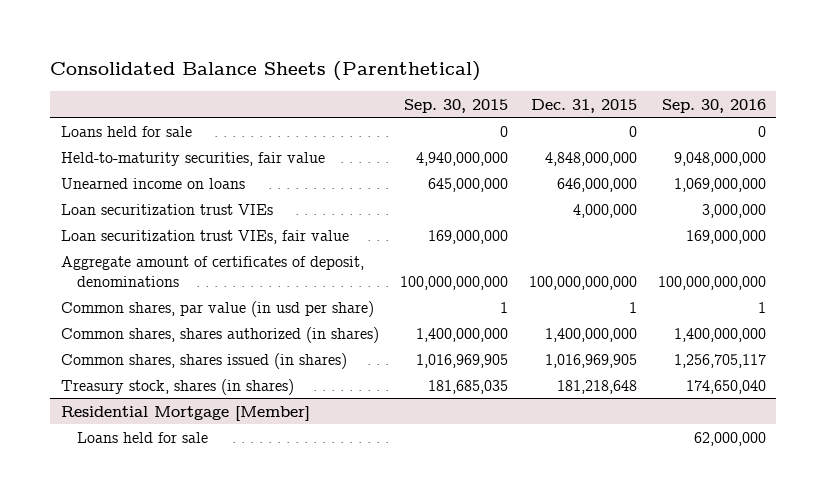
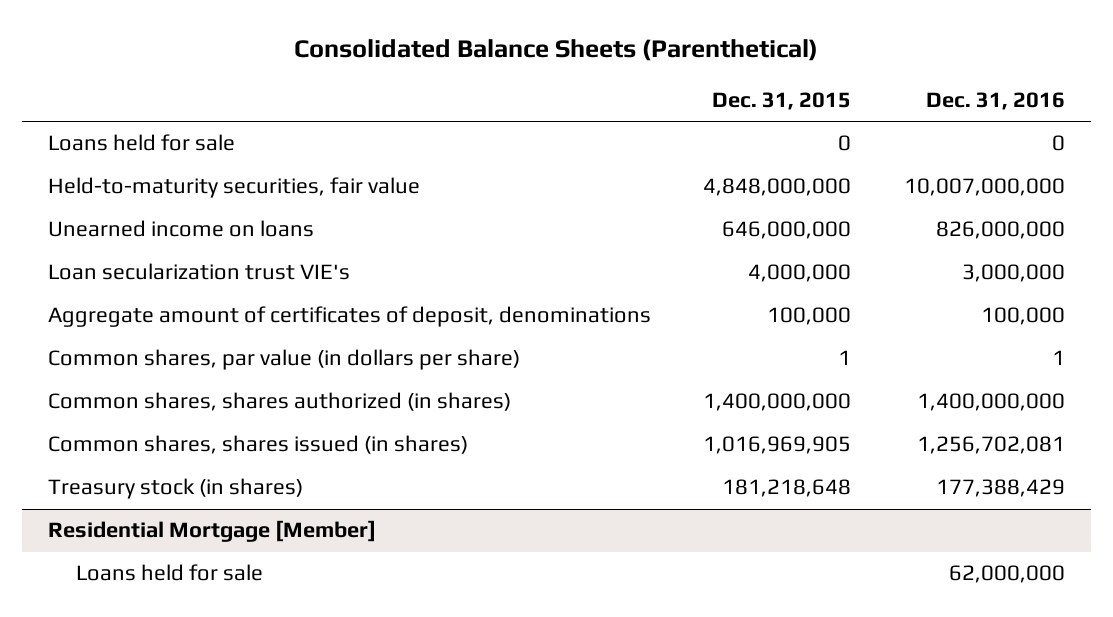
[403,98,508,113] Sep. 30, 2015 -> none
[661,98,766,113] Sep. 30, 2016 -> none
none -> [925,92,1065,111] Dec. 31, 2016
[60,229,349,244] Loan securitization trust VIEs, fair value -> none
[60,203,273,215] Loan securitization trust VIEs -> [48,263,351,281] Loan secularization trust VIE's
[528,275,637,290] 100,000,000,000 -> [767,307,852,326] 100,000
[60,300,374,317] Common shares, par value (in usd per share) -> [48,349,521,371] Common shares, par value (in dollars per share)
[60,378,294,395] Treasury stock, shares (in shares) -> [48,478,304,500] Treasury stock (in shares)

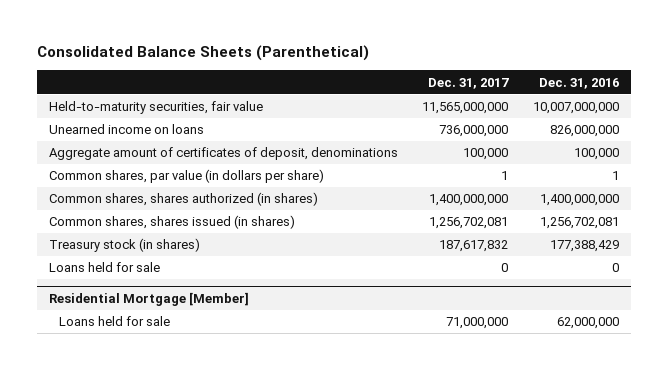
[712,92,852,111] Dec. 31, 2015 -> none
none -> [428,77,510,89] Dec. 31, 2017
[48,263,351,281] Loan secularization trust VIE's -> none
[48,134,236,152] Loans held for sale -> [48,262,160,273] Loans held for sale

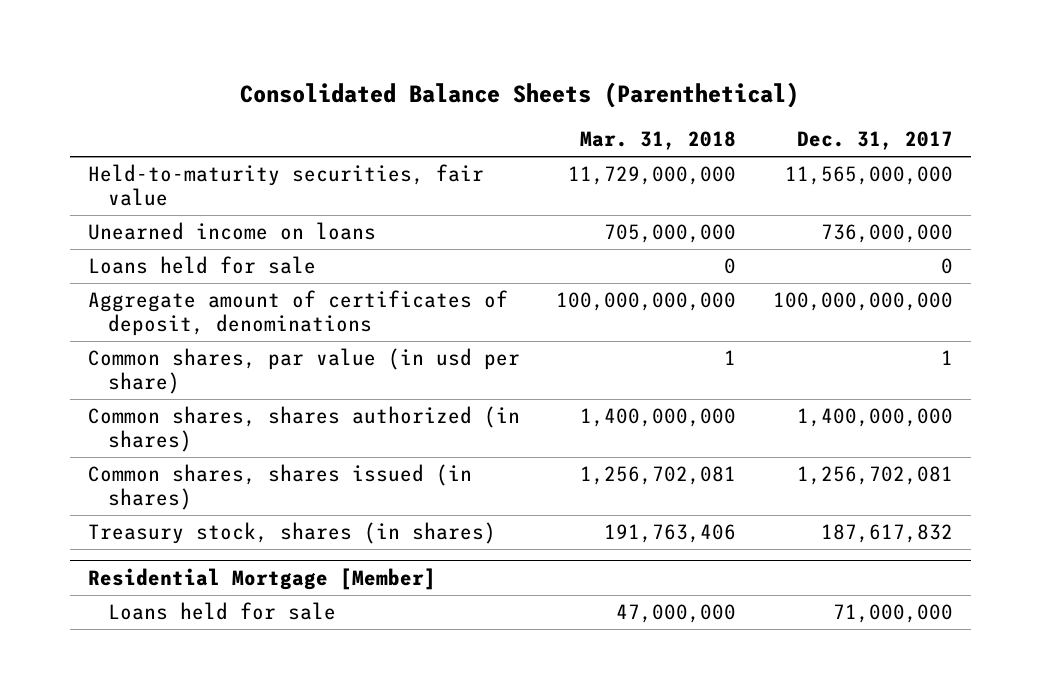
[538,77,619,89] Dec. 31, 2016 -> none
none -> [580,131,737,151] Mar. 31, 2018
[48,262,160,273] Loans held for sale -> [88,256,317,275] Loans held for sale
[463,148,509,161] 100,000 -> [772,292,953,312] 100,000,000,000
[48,169,324,184] Common shares, par value (in dollars per share) -> [88,348,521,394] Common shares, par value (in usd per share)
[48,238,200,253] Treasury stock (in shares) -> [88,522,497,545] Treasury stock, shares (in shares)

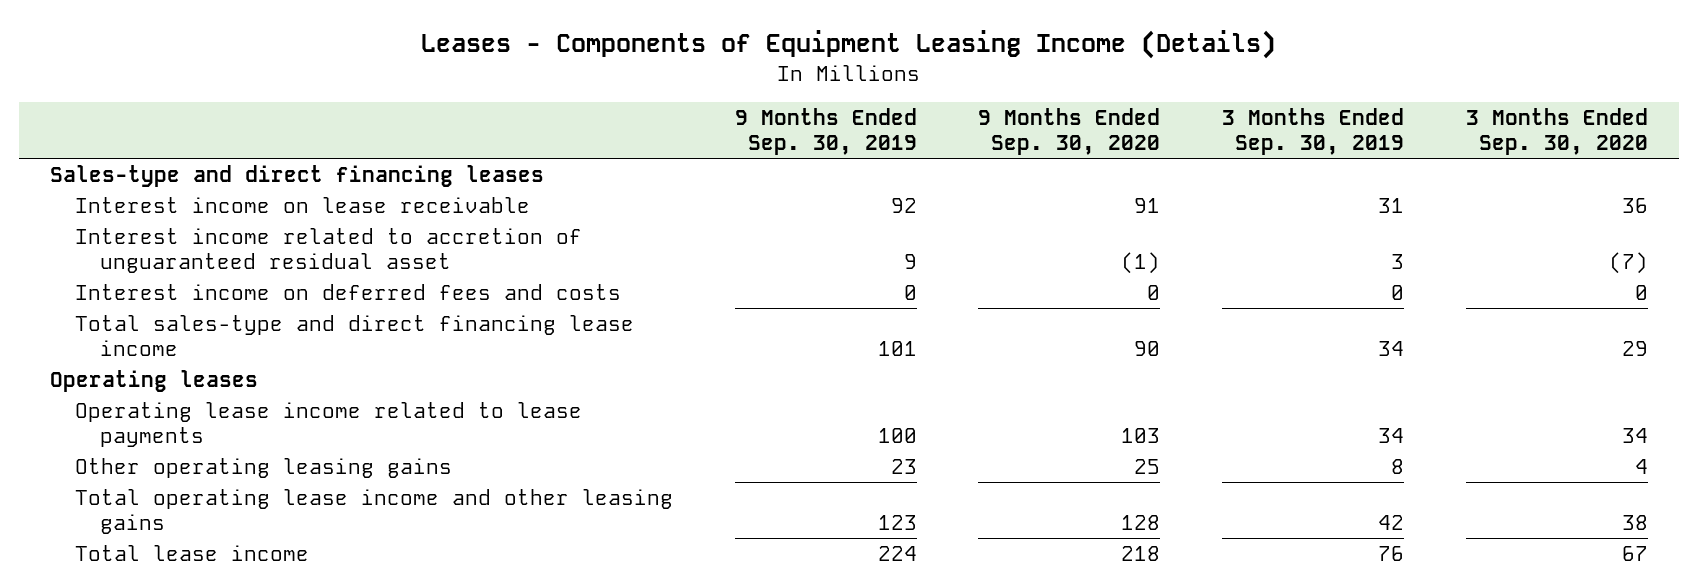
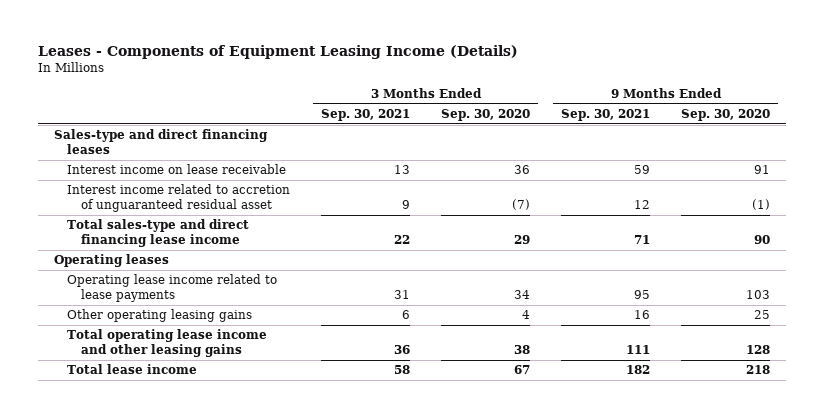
[734,107,917,156] 9 Months Ended Sep. 30, 2019 -> none
[1222,107,1405,156] 3 Months Ended Sep. 30, 2019 -> none
none -> [321,109,411,122] Sep. 30, 2021
none -> [561,109,651,122] Sep. 30, 2021
[75,283,622,300] Interest income on deferred fees and costs -> none

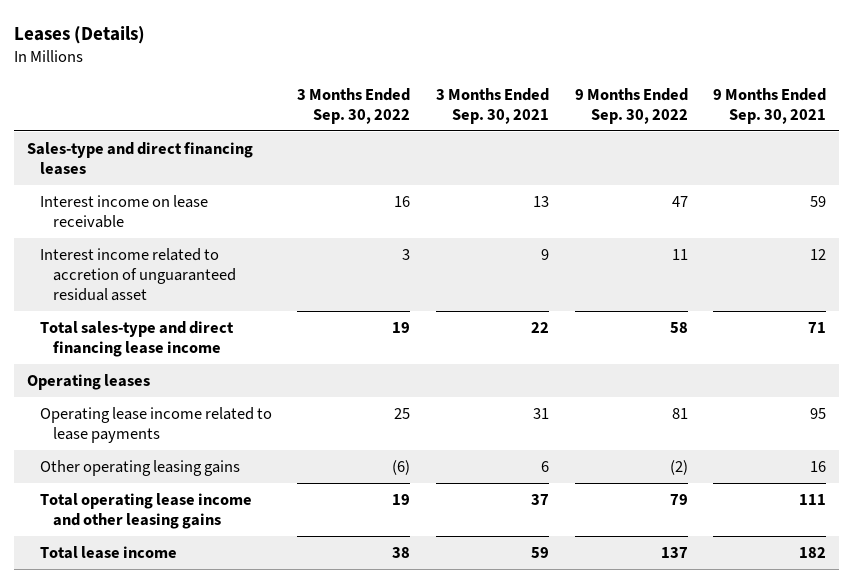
[38,45,519,60] Leases - Components of Equipment Leasing Income (Details) -> [13,25,145,44] Leases (Details)
[441,109,531,122] Sep. 30, 2020 -> none
[681,109,771,122] Sep. 30, 2020 -> none
none -> [297,88,411,124] 3 Months Ended Sep. 30, 2022
none -> [574,88,688,124] 9 Months Ended Sep. 30, 2022
[394,345,411,355] 36 -> [530,493,549,505] 37
[394,365,411,375] 58 -> [530,546,549,558] 59

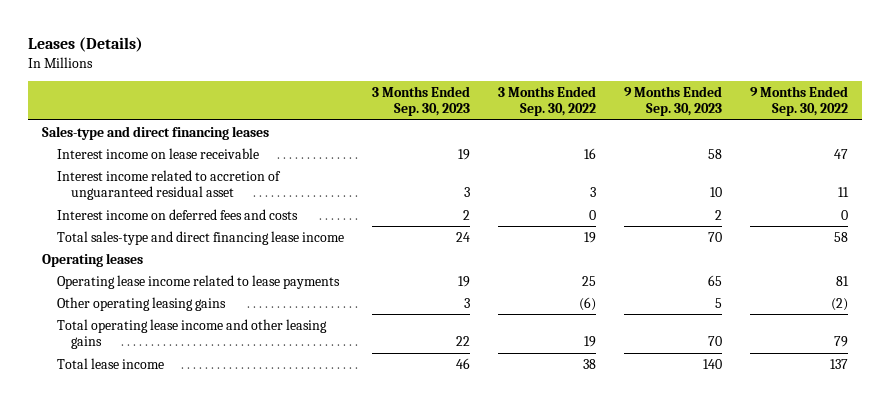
[435,88,549,124] 3 Months Ended Sep. 30, 2021 -> none
[713,88,827,124] 9 Months Ended Sep. 30, 2021 -> none
none -> [372,86,471,117] 3 Months Ended Sep. 30, 2023
none -> [624,86,723,117] 9 Months Ended Sep. 30, 2023
none -> [56,208,298,220] Interest income on deferred fees and costs

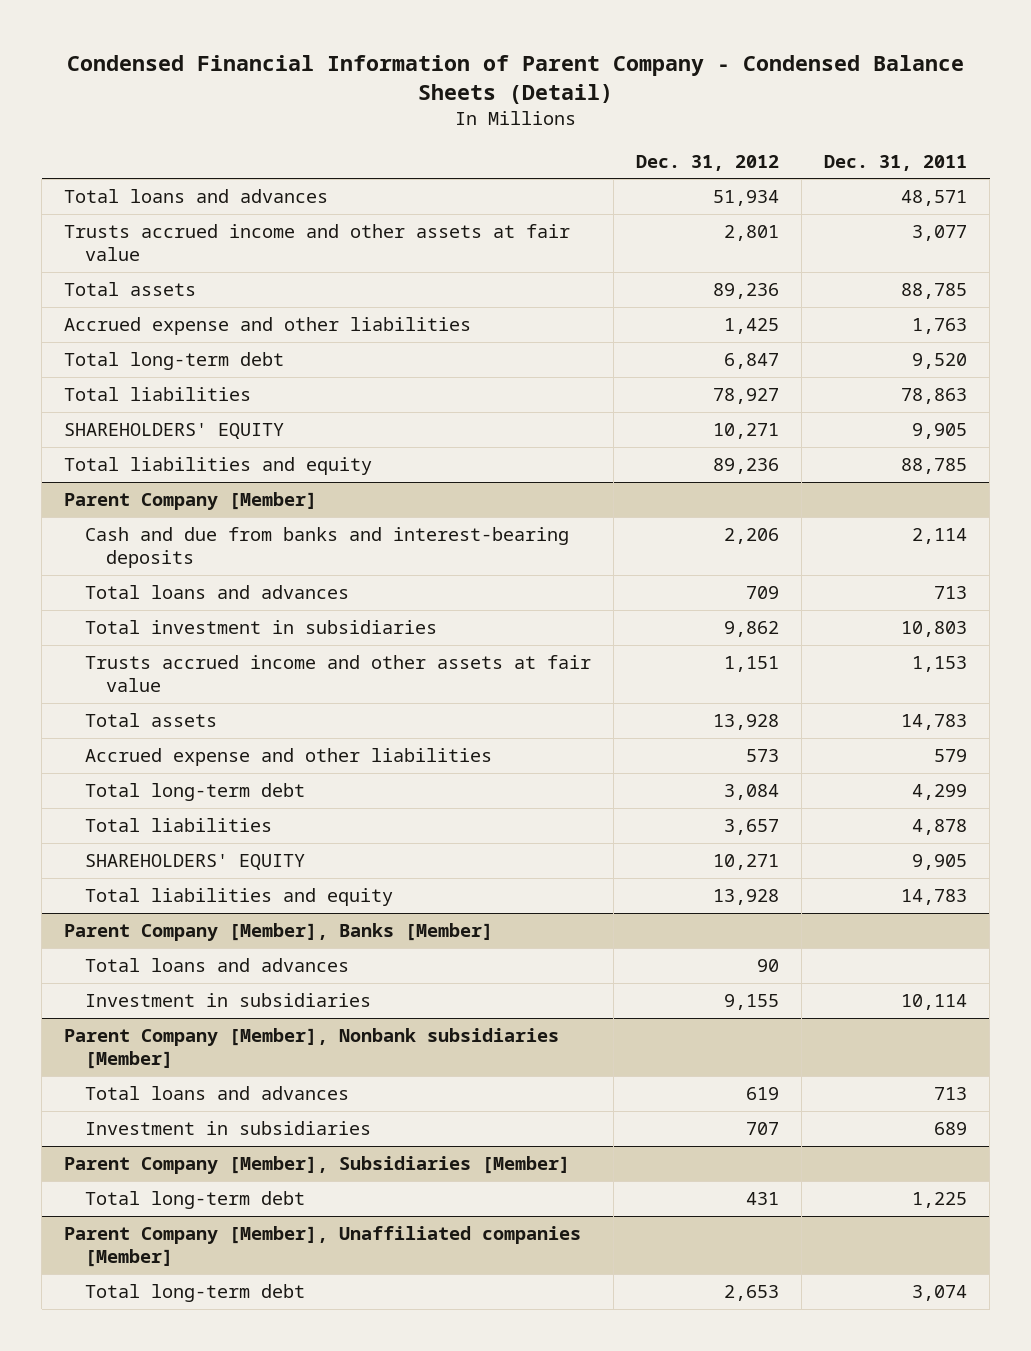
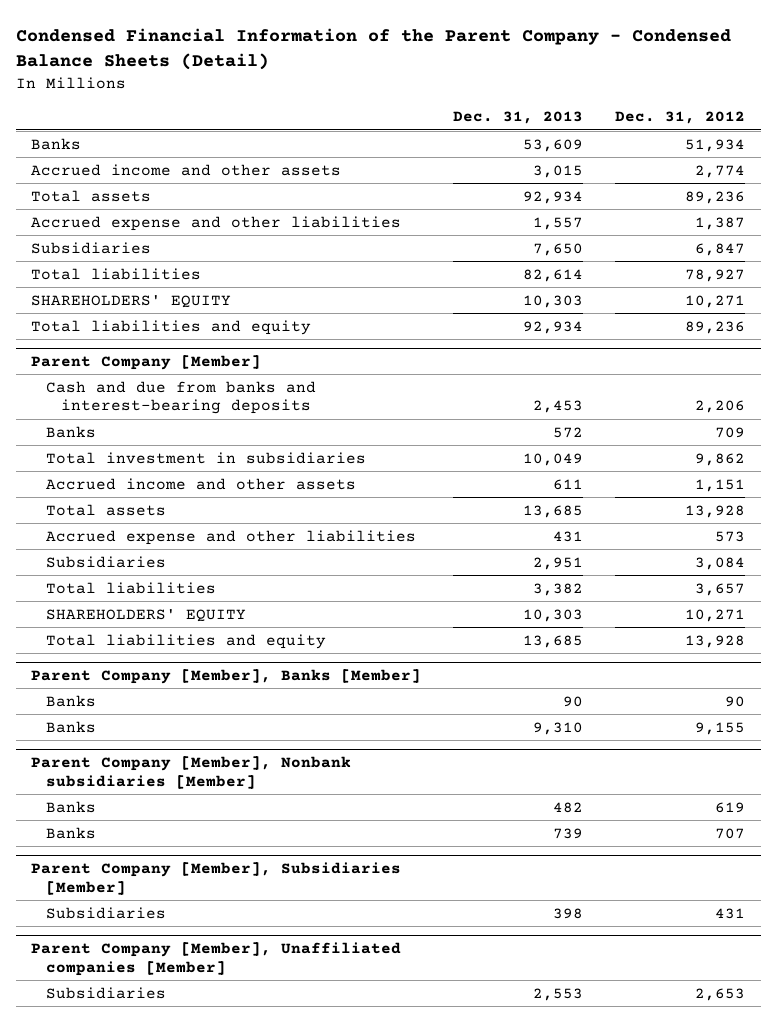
[66,54,964,104] Condensed Financial Information of Parent Company - Condensed Balance Sheets (Detail) -> [15,27,731,70] Condensed Financial Information of the Parent Company - Condensed Balance Sheets (Detail)
[824,154,968,171] Dec. 31, 2011 -> none
none -> [453,111,584,125] Dec. 31, 2013
[64,189,329,204] Total loans and advances -> [31,137,82,150] Banks
[64,224,571,262] Trusts accrued income and other assets at fair value -> [31,163,342,176] Accrued income and other assets
[724,225,780,242] 2,801 -> [694,164,745,178] 2,774
[724,318,780,335] 1,425 -> [694,216,745,230] 1,387
[64,352,285,371] Total long-term debt -> [31,241,152,254] Subsidiaries
[85,585,350,600] Total loans and advances -> [46,425,97,438] Banks
[85,655,592,693] Trusts accrued income and other assets at fair value -> [46,477,357,490] Accrued income and other assets
[85,783,306,802] Total long-term debt -> [46,555,167,568] Subsidiaries
[85,958,350,973] Total loans and advances -> [46,694,97,707] Banks
[85,993,372,1008] Investment in subsidiaries -> [46,720,97,733] Banks
[85,1086,350,1101] Total loans and advances -> [46,800,97,813] Banks
[85,1121,372,1136] Investment in subsidiaries -> [46,826,97,839] Banks
[85,1191,306,1210] Total long-term debt -> [46,906,167,919] Subsidiaries
[85,1284,306,1303] Total long-term debt -> [46,986,167,999] Subsidiaries

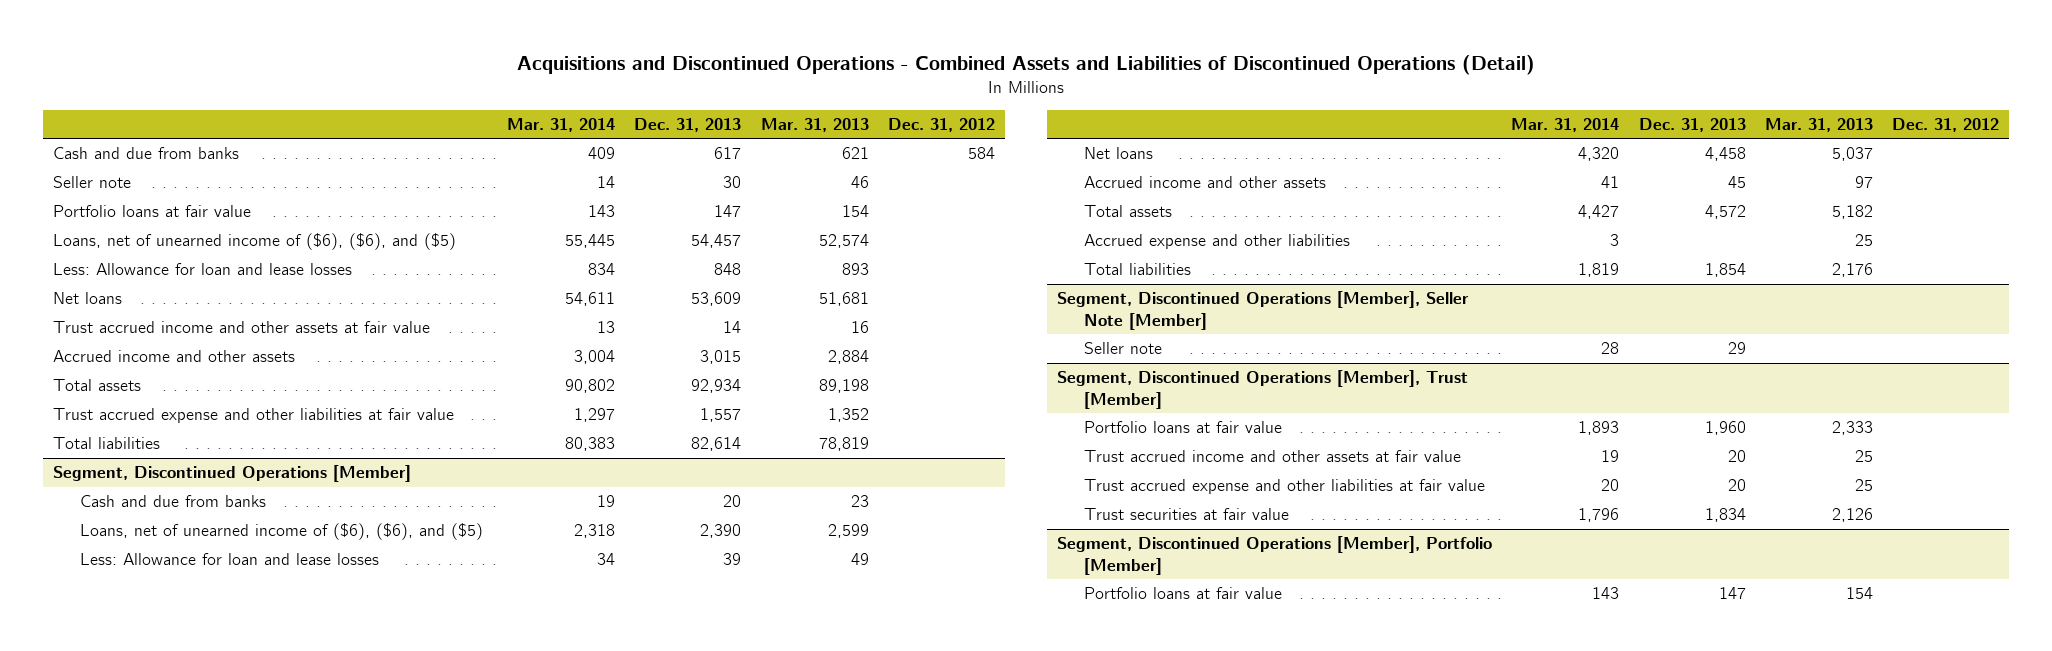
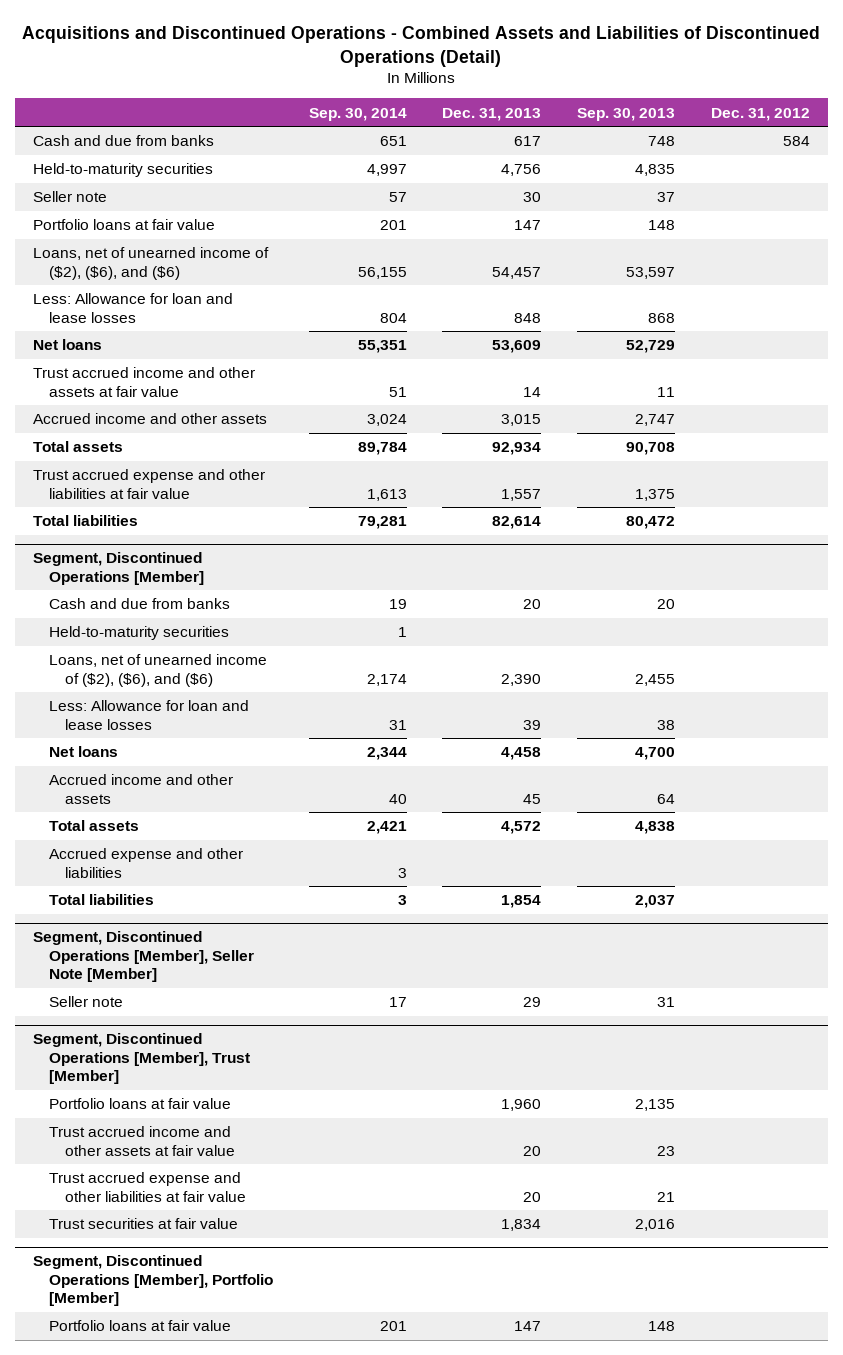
[507,118,616,133] Mar. 31, 2014 -> none
[760,118,869,133] Mar. 31, 2013 -> none
none -> [308,107,407,121] Sep. 30, 2014
none -> [577,107,676,121] Sep. 30, 2013
none -> [33,163,214,178] Held-to-maturity securities
[52,233,456,251] Loans, net of unearned income of ($6), ($6), and ($5) -> [33,247,270,280] Loans, net of unearned income of ($2), ($6), and ($6)
none -> [49,626,230,641] Held-to-maturity securities
[80,523,484,541] Loans, net of unearned income of ($6), ($6), and ($5) -> [49,654,268,687] Loans, net of unearned income of ($2), ($6), and ($6)

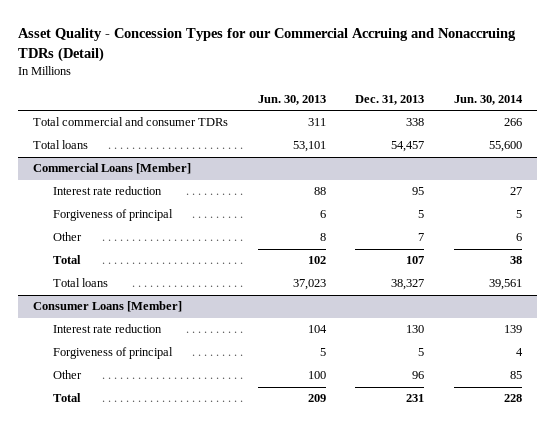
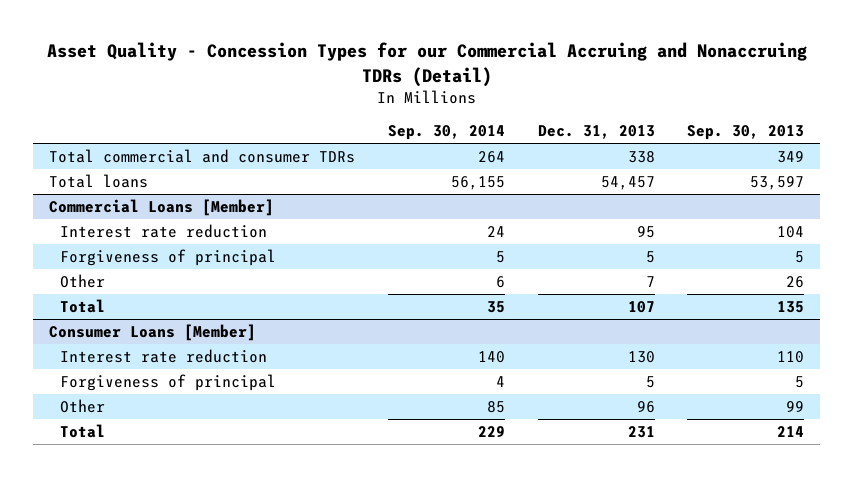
[257,94,326,105] Jun. 30, 2013 -> none
[453,94,523,105] Jun. 30, 2014 -> none
none -> [388,125,506,141] Sep. 30, 2014
none -> [687,125,805,141] Sep. 30, 2013
[53,278,109,288] Total loans -> none

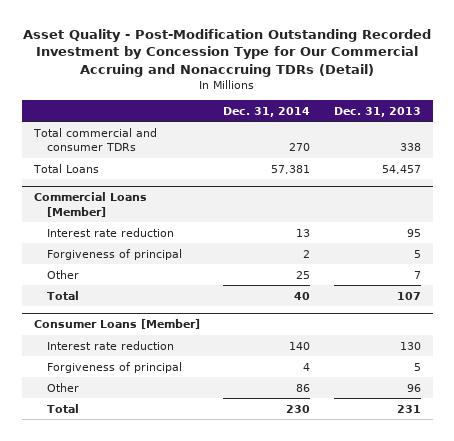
[46,42,807,87] Asset Quality - Concession Types for our Commercial Accruing and Nonaccruing TDRs (Detail) -> [23,29,432,77] Asset Quality - Post-Modification Outstanding Recorded Investment by Concession Type for Our Commercial Accruing and Nonaccruing TDRs (Detail)
[388,125,506,141] Sep. 30, 2014 -> none
[687,125,805,141] Sep. 30, 2013 -> none
none -> [223,106,311,117] Dec. 31, 2014
[49,173,149,188] Total loans -> [32,163,99,173] Total Loans

